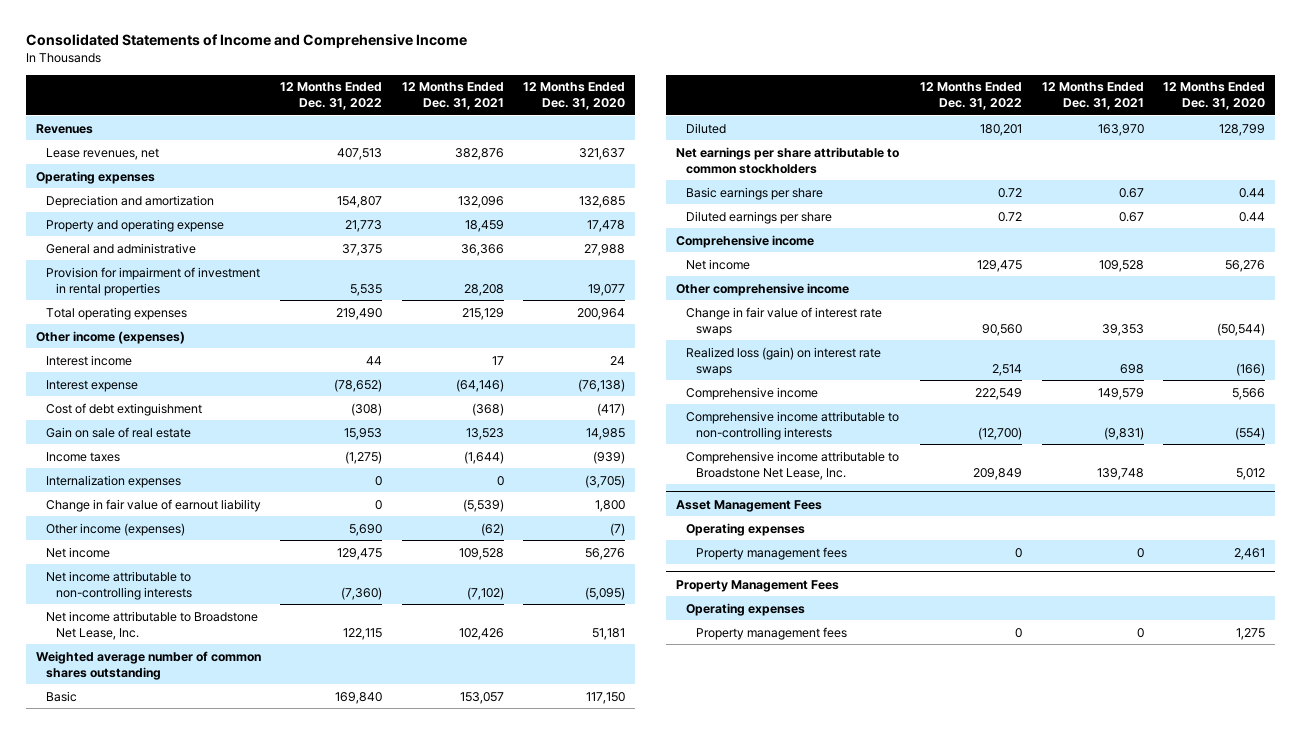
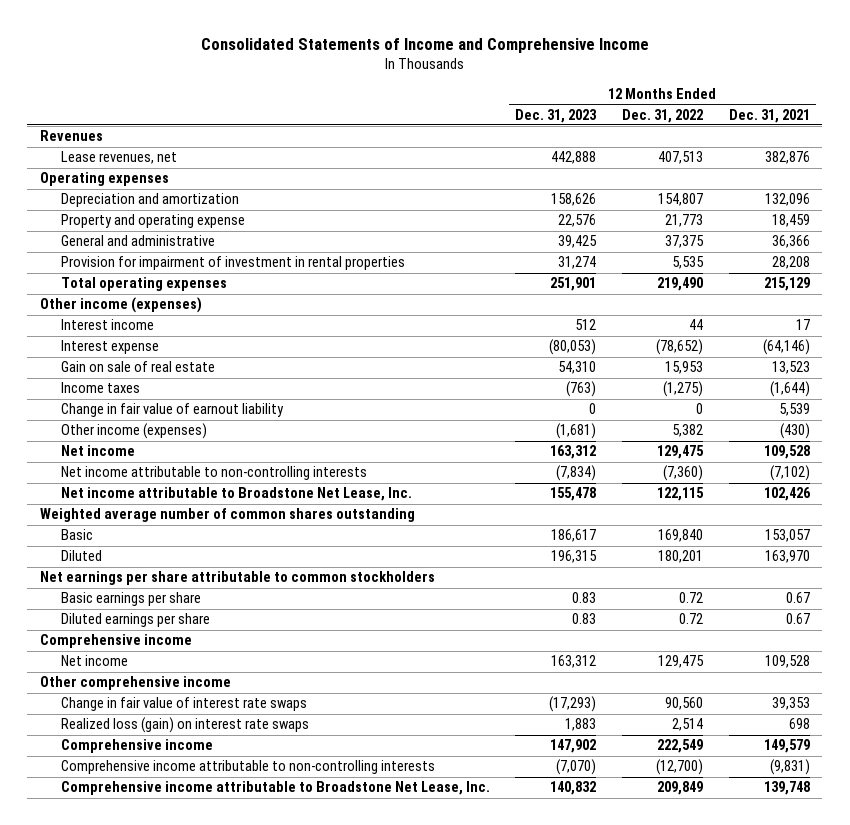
[523,82,626,111] 12 Months Ended Dec. 31, 2020 -> none
none -> [515,108,598,123] Dec. 31, 2023
[45,402,202,416] Cost of debt extinguishment -> none
[45,474,181,488] Internalization expenses -> none
[462,498,504,512] (5,539) -> [778,403,810,417] 5,539
[349,523,383,536] 5,690 -> [671,424,703,438] 5,382
[480,522,504,536] (62) -> [779,423,810,440] (430)
[675,499,822,512] Asset Management Fees -> none
[685,522,805,536] Operating expenses -> none
[696,546,848,560] Property management fees -> none
[675,579,839,592] Property Management Fees -> none
[685,602,805,616] Operating expenses -> none
[696,626,848,640] Property management fees -> none

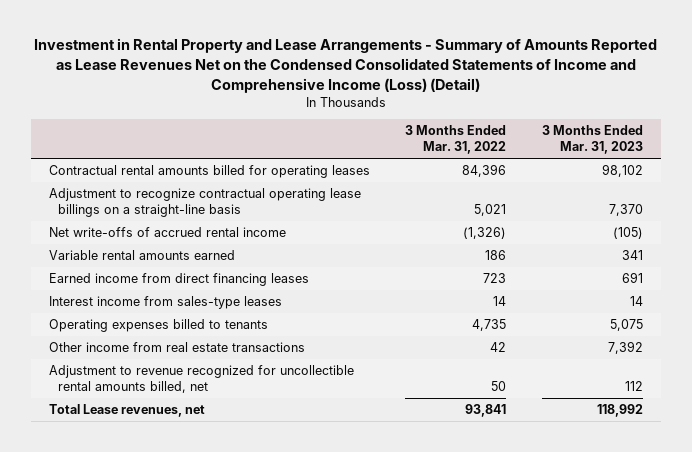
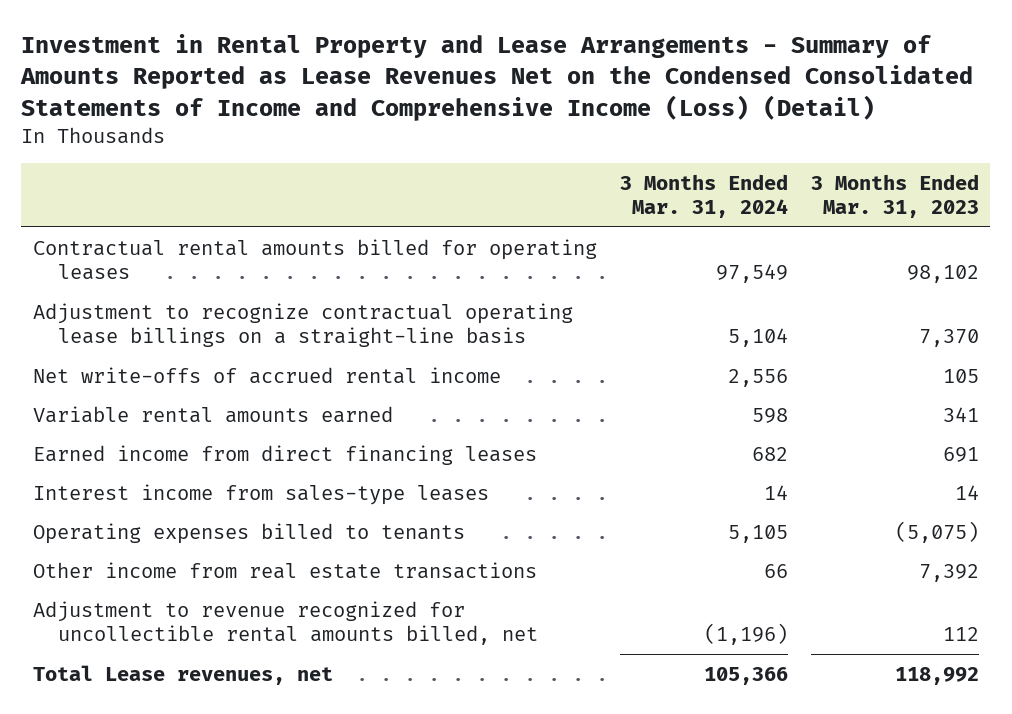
[405,125,507,155] 3 Months Ended Mar. 31, 2022 -> none
none -> [619,173,788,219] 3 Months Ended Mar. 31, 2024
[612,227,643,240] (105) -> [942,368,979,383] 105
[609,319,643,332] 5,075 -> [894,520,979,543] (5,075)

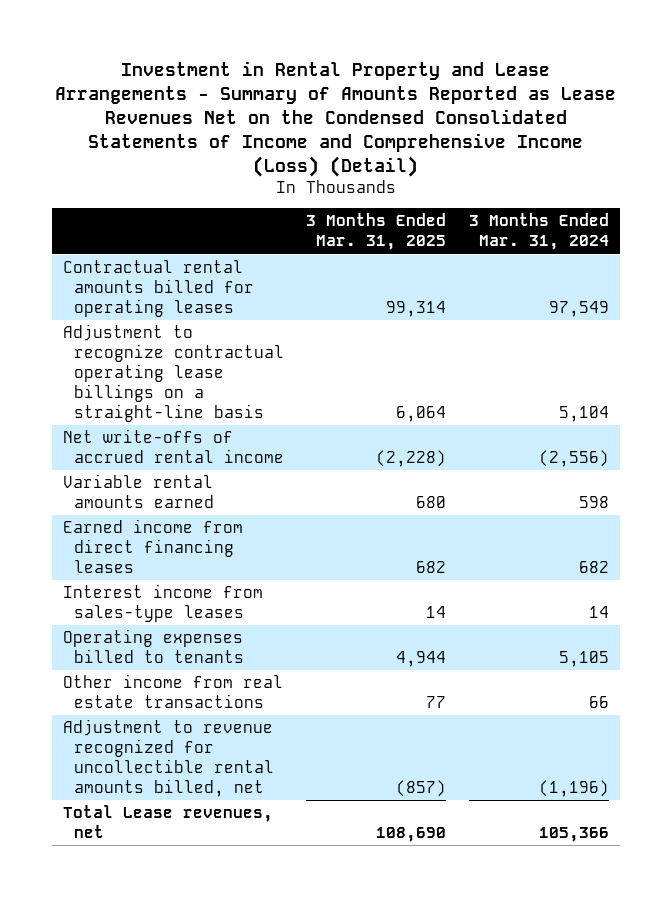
[810,173,979,219] 3 Months Ended Mar. 31, 2023 -> none
none -> [306,213,447,251] 3 Months Ended Mar. 31, 2025
[727,368,788,387] 2,556 -> [538,450,609,468] (2,556)

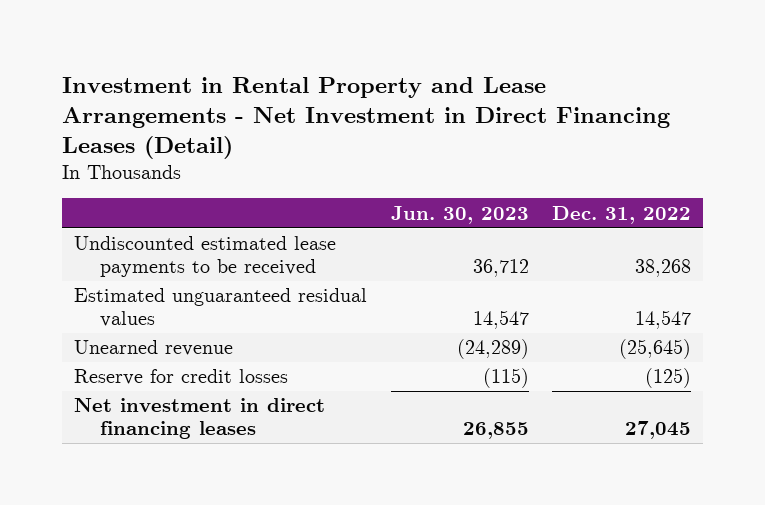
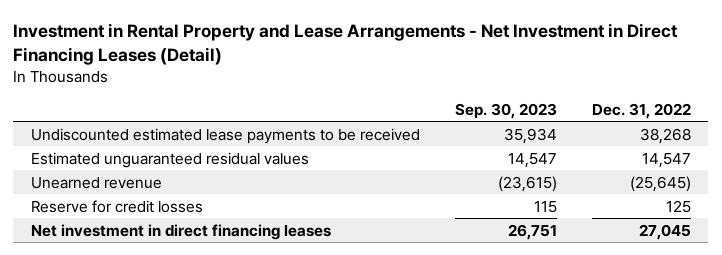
[390,205,529,224] Jun. 30, 2023 -> none
none -> [454,102,557,119] Sep. 30, 2023
[644,368,691,389] (125) -> [665,199,691,213] 125

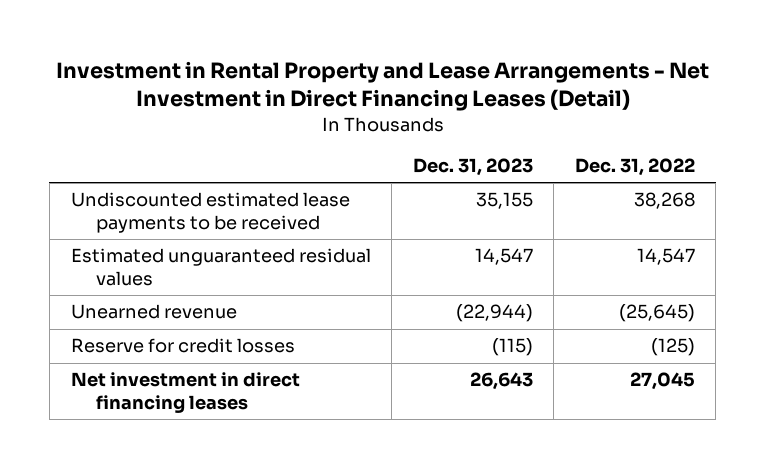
[454,102,557,119] Sep. 30, 2023 -> none
none -> [412,158,533,177] Dec. 31, 2023
[665,199,691,213] 125 -> [650,338,695,357] (125)

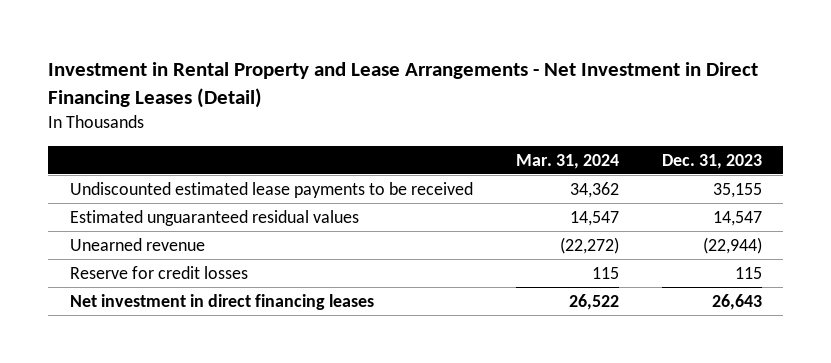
[574,158,695,177] Dec. 31, 2022 -> none
none -> [515,153,619,169] Mar. 31, 2024
[491,338,533,357] (115) -> [734,266,762,279] 115

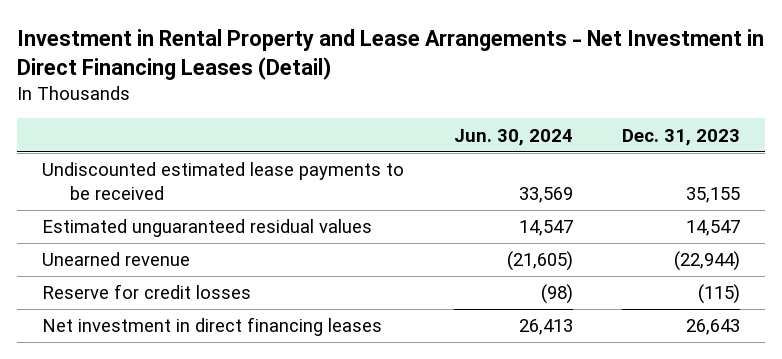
[515,153,619,169] Mar. 31, 2024 -> none
none -> [453,128,573,146] Jun. 30, 2024
[734,266,762,279] 115 -> [698,284,741,305] (115)

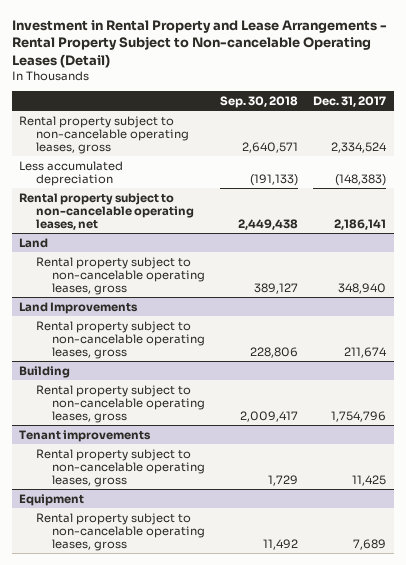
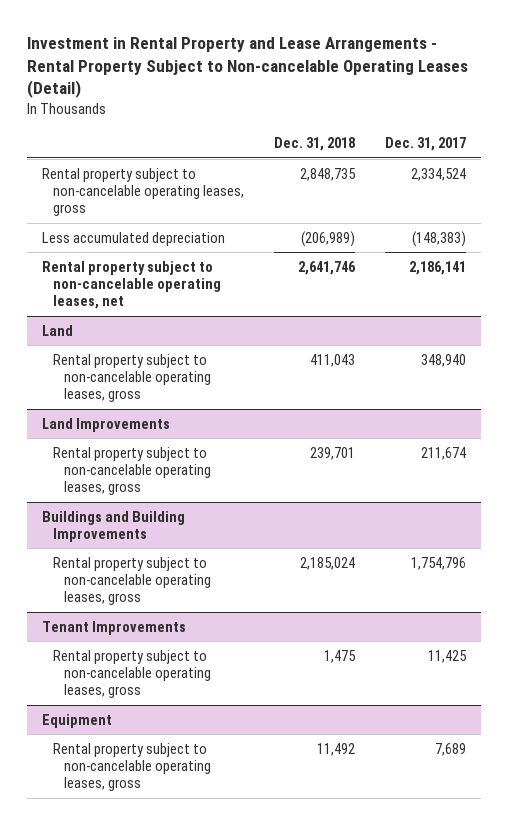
[220,95,299,108] Sep. 30, 2018 -> none
none -> [273,137,355,152] Dec. 31, 2018
[19,365,71,378] Building -> none
none -> [41,510,185,542] Buildings and Building Improvements
[19,429,152,442] Tenant improvements -> [41,620,186,635] Tenant Improvements

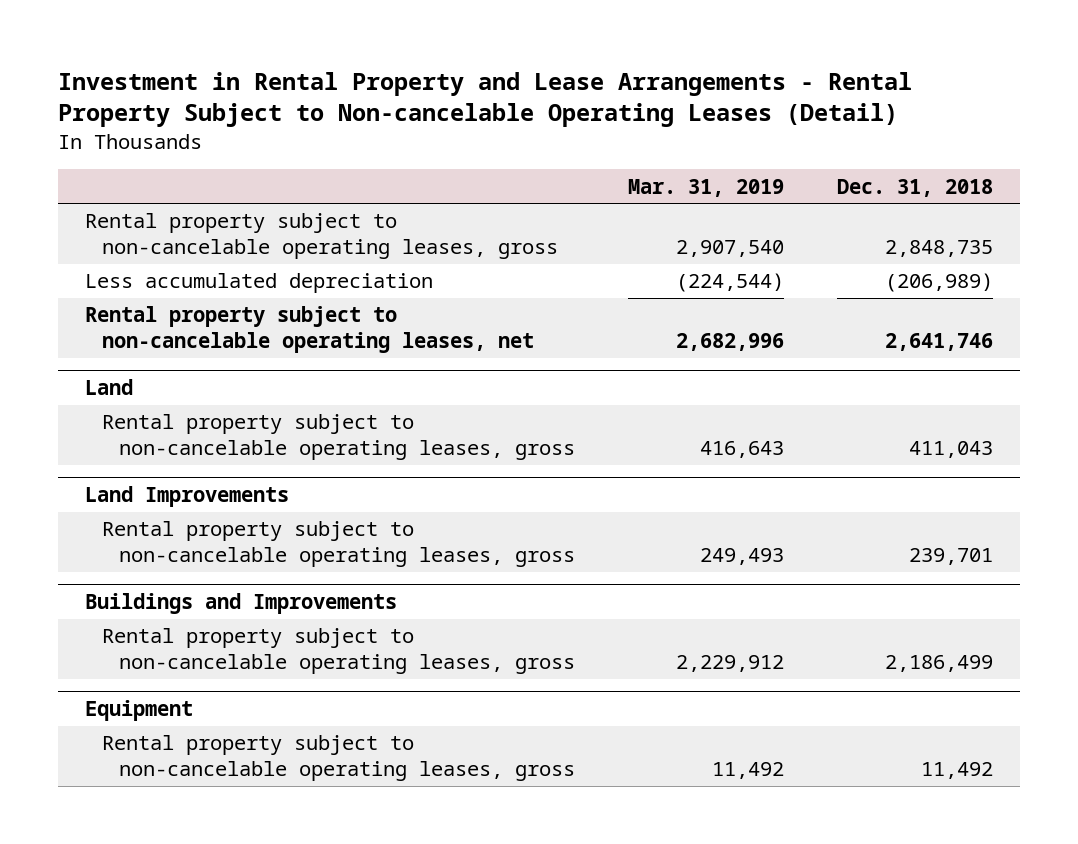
[384,137,466,152] Dec. 31, 2017 -> none
none -> [628,178,785,197] Mar. 31, 2019
[41,620,186,635] Tenant Improvements -> none
[52,649,211,699] Rental property subject to non-cancelable operating leases, gross -> none
[41,510,185,542] Buildings and Building Improvements -> [84,593,397,615] Buildings and Improvements
[299,556,355,570] 2,185,024 -> [885,655,994,673] 2,186,499

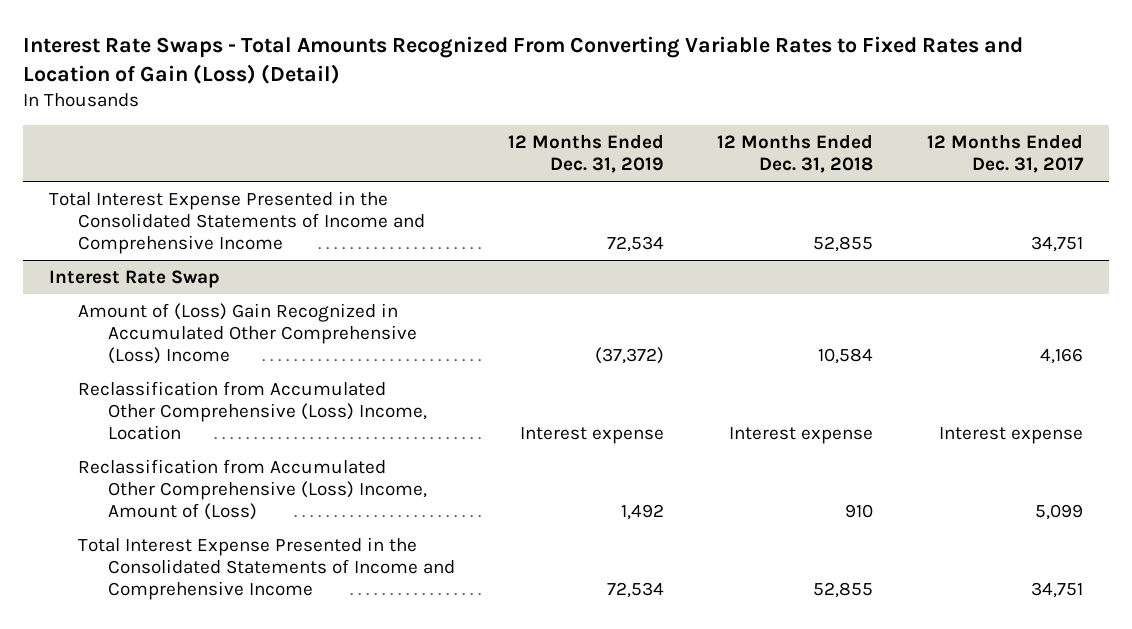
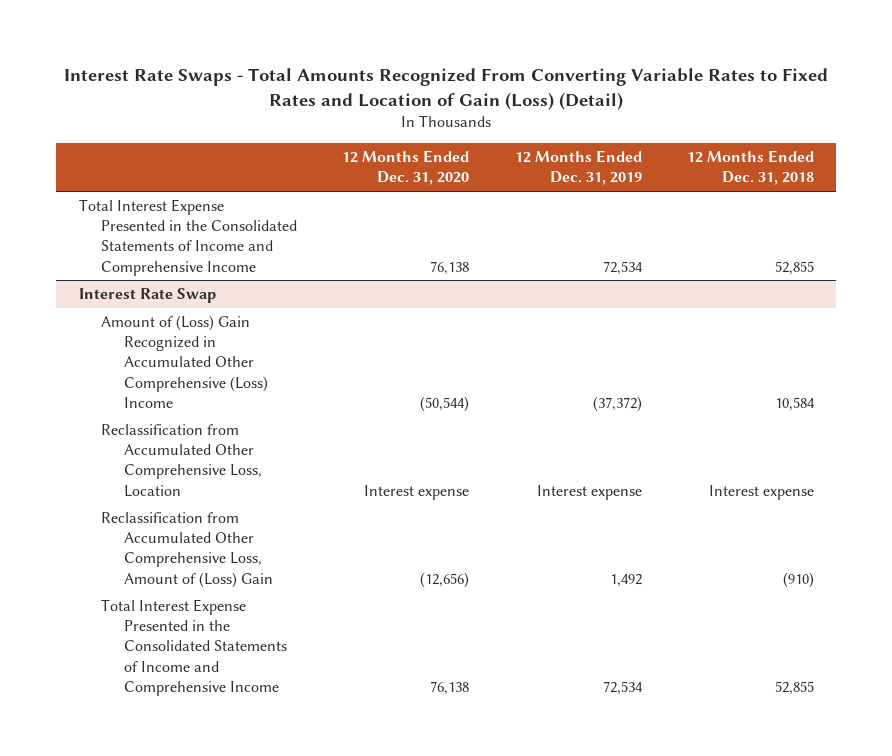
[926,133,1084,173] 12 Months Ended Dec. 31, 2017 -> none
none -> [342,150,470,186] 12 Months Ended Dec. 31, 2020
[78,380,427,441] Reclassification from Accumulated Other Comprehensive (Loss) Income, Location -> [101,424,262,497] Reclassification from Accumulated Other Comprehensive Loss, Location
[78,458,427,521] Reclassification from Accumulated Other Comprehensive (Loss) Income, Amount of (Loss) -> [101,512,273,588] Reclassification from Accumulated Other Comprehensive Loss, Amount of (Loss) Gain
[845,504,874,519] 910 -> [782,571,814,588] (910)

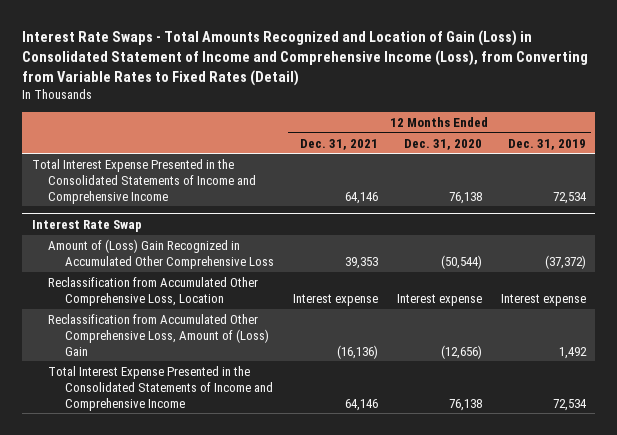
[64,67,829,110] Interest Rate Swaps - Total Amounts Recognized From Converting Variable Rates to Fixed Rates and Location of Gain (Loss) (Detail) -> [22,30,589,86] Interest Rate Swaps - Total Amounts Recognized and Location of Gain (Loss) in Consolidated Statement of Income and Comprehensive Income (Loss), from Converting from Variable Rates to Fixed Rates (Detail)
[686,150,814,186] 12 Months Ended Dec. 31, 2018 -> none
none -> [300,138,379,150] Dec. 31, 2021
[101,315,268,408] Amount of (Loss) Gain Recognized in Accumulated Other Comprehensive (Loss) Income -> [48,238,275,269] Amount of (Loss) Gain Recognized in Accumulated Other Comprehensive Loss

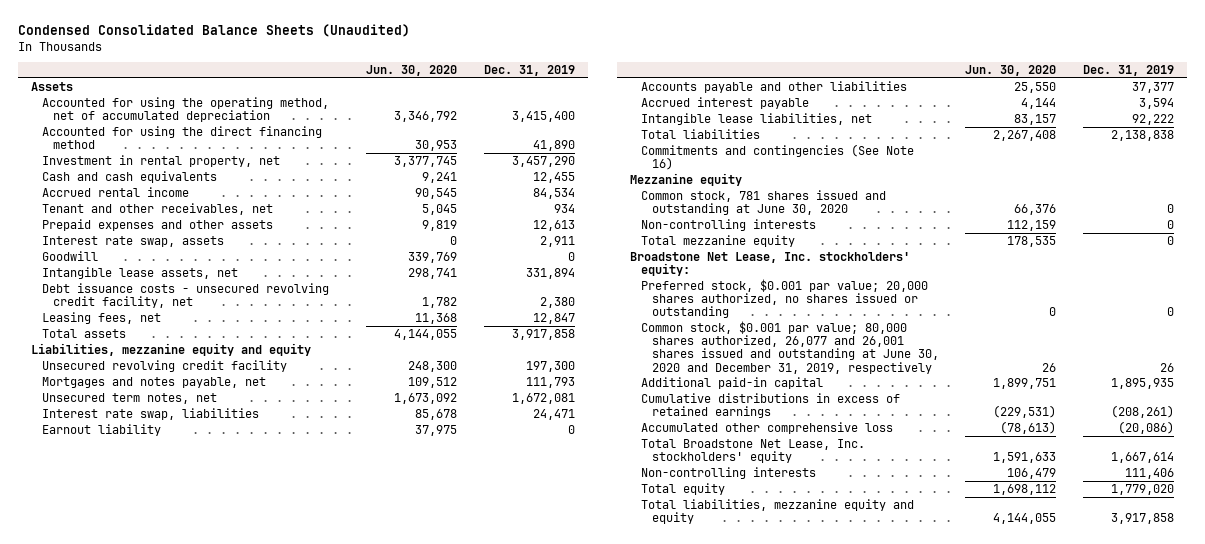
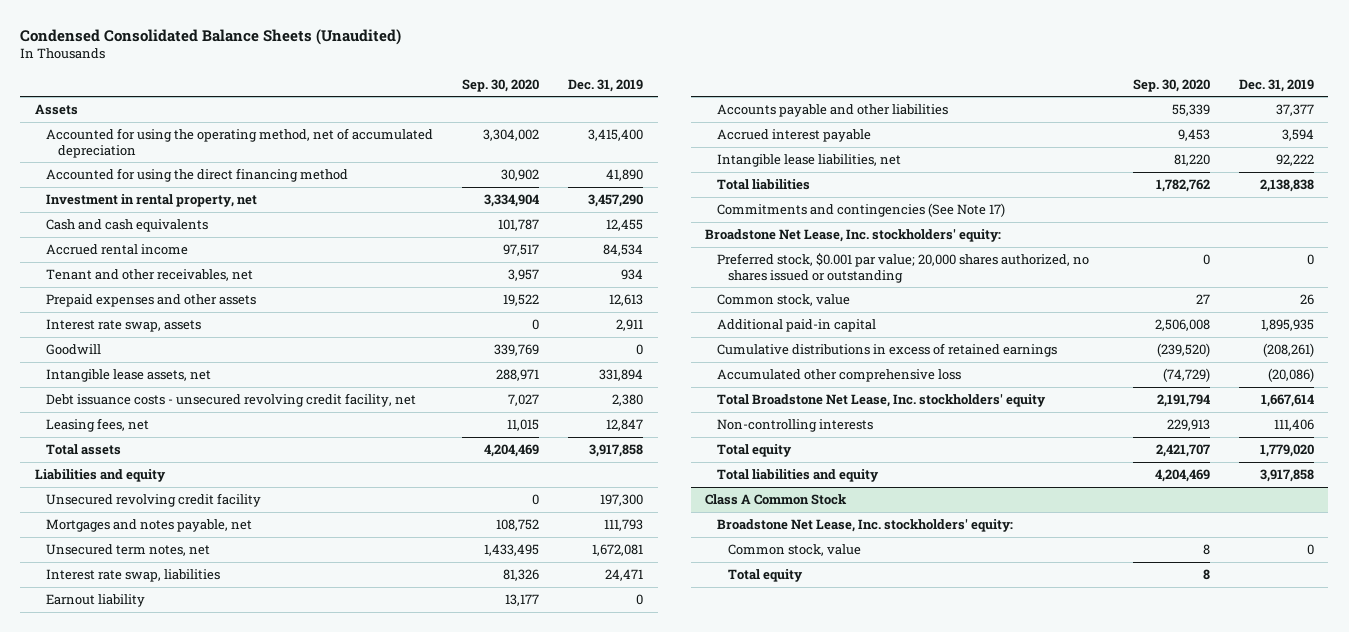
[366,65,458,77] Jun. 30, 2020 -> none
none -> [462,78,540,92] Sep. 30, 2020
[30,343,311,357] Liabilities, mezzanine equity and equity -> [34,469,166,483] Liabilities and equity
[629,173,742,187] Mezzanine equity -> none
[640,190,886,216] Common stock, 781 shares issued and outstanding at June 30, 2020 -> none
[640,219,816,232] Non-controlling interests -> none
[640,235,795,248] Total mezzanine equity -> none
[640,144,914,171] Commitments and contingencies (See Note 16) -> [716,203,1005,218] Commitments and contingencies (See Note 17)
[640,321,939,374] Common stock, $0.001 par value; 80,000 shares authorized, 26,077 and 26,001 shares issued and outstanding at June 30, 2020 and December 31, 2019, respectively -> [716,294,850,307] Common stock, value
[640,499,914,525] Total liabilities, mezzanine equity and equity -> [716,469,879,483] Total liabilities and equity
none -> [705,494,848,506] Class A Common Stock
none -> [716,519,1013,533] Broadstone Net Lease, Inc. stockholders' equity:
none -> [728,544,862,557] Common stock, value
none -> [728,569,804,583] Total equity

